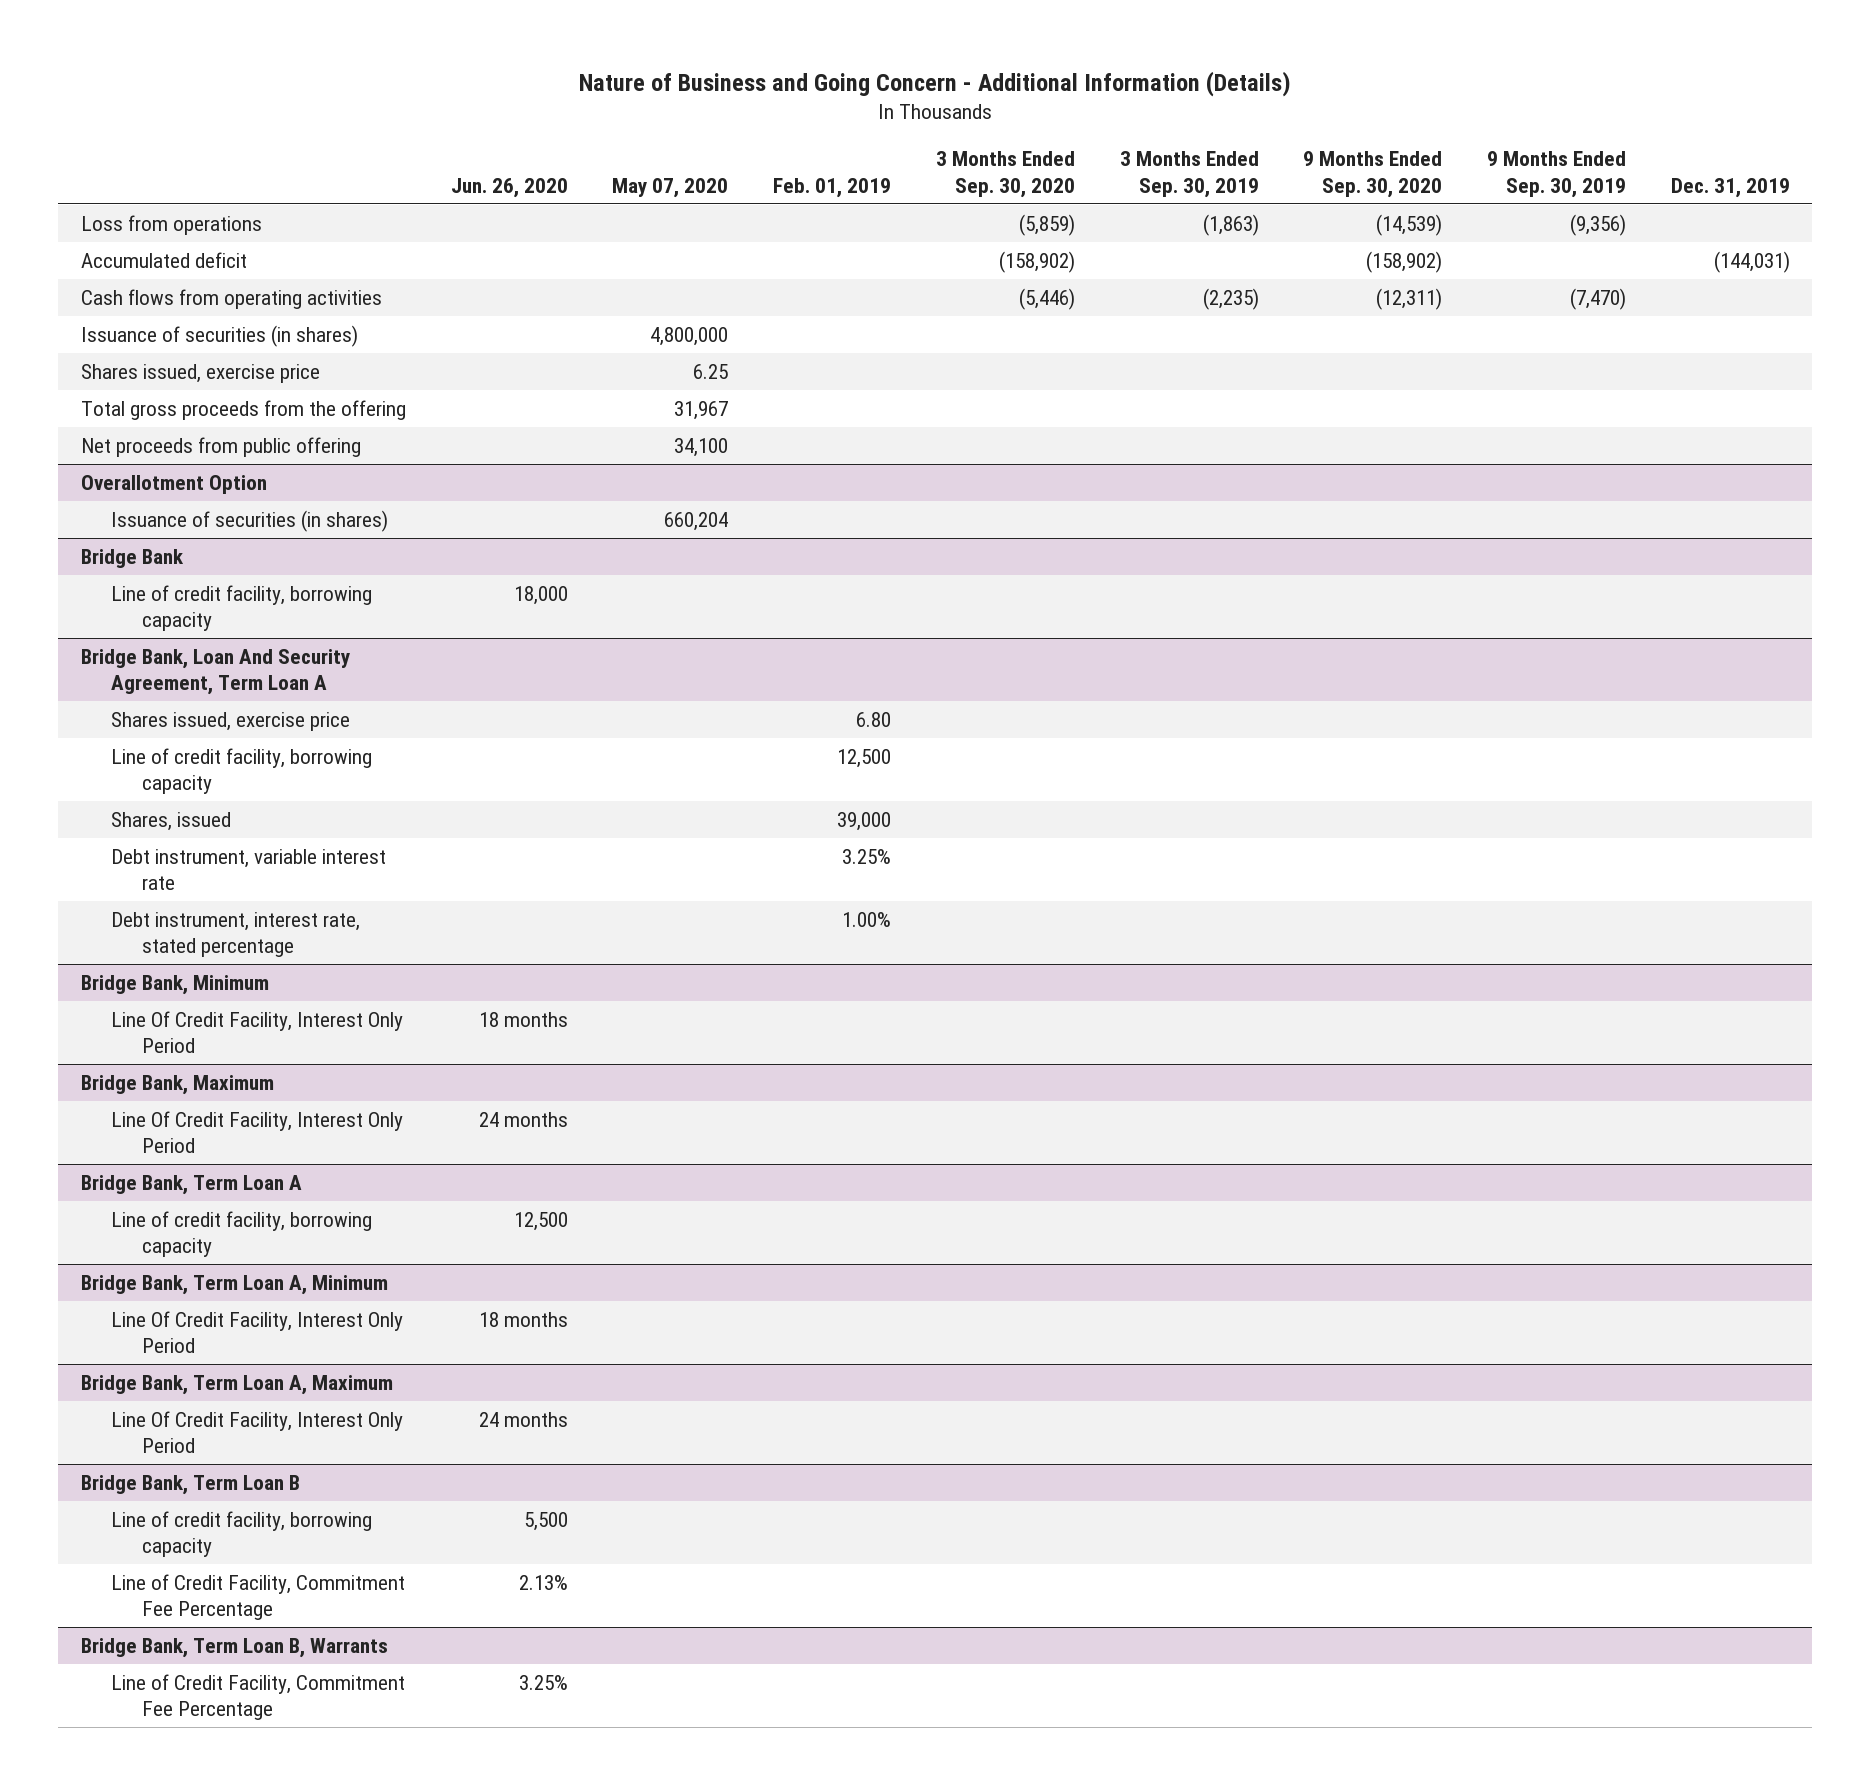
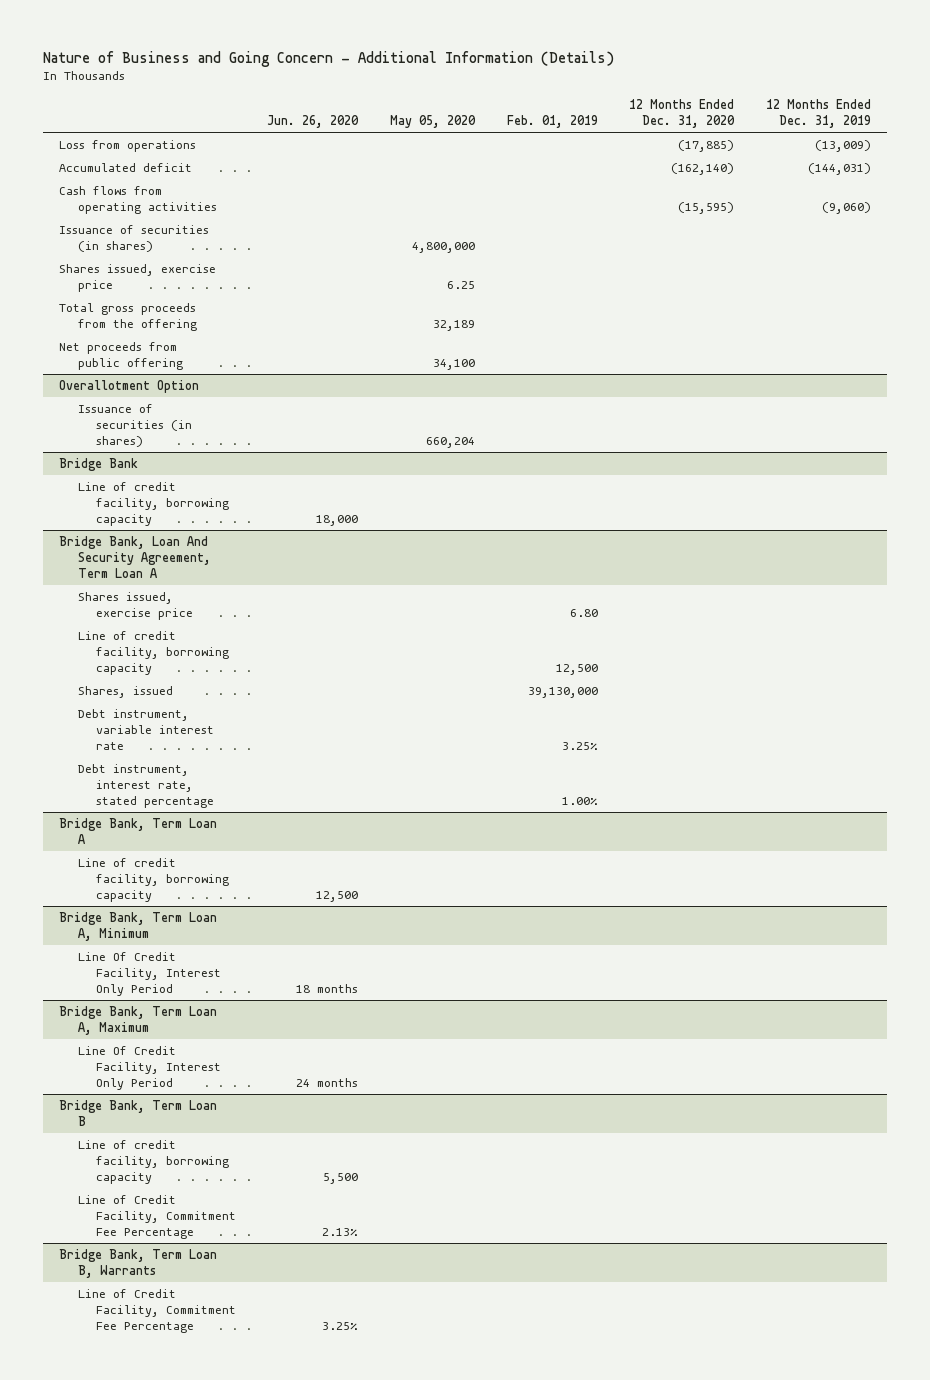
[612,177,729,198] May 07, 2020 -> none
[935,151,1075,198] 3 Months Ended Sep. 30, 2020 -> none
[1119,151,1259,198] 3 Months Ended Sep. 30, 2019 -> none
[1303,151,1443,198] 9 Months Ended Sep. 30, 2020 -> none
[1487,151,1627,198] 9 Months Ended Sep. 30, 2019 -> none
[1670,177,1790,198] Dec. 31, 2019 -> none
none -> [390,115,477,129] May 05, 2020
none -> [629,99,736,129] 12 Months Ended Dec. 31, 2020
none -> [765,99,871,129] 12 Months Ended Dec. 31, 2019
[837,811,892,831] 39,000 -> [527,686,598,698] 39,130,000
[80,974,269,995] Bridge Bank, Minimum -> none
[111,1010,404,1054] Line Of Credit Facility, Interest Only Period -> none
[80,1074,274,1095] Bridge Bank, Maximum -> none
[111,1110,404,1154] Line Of Credit Facility, Interest Only Period -> none

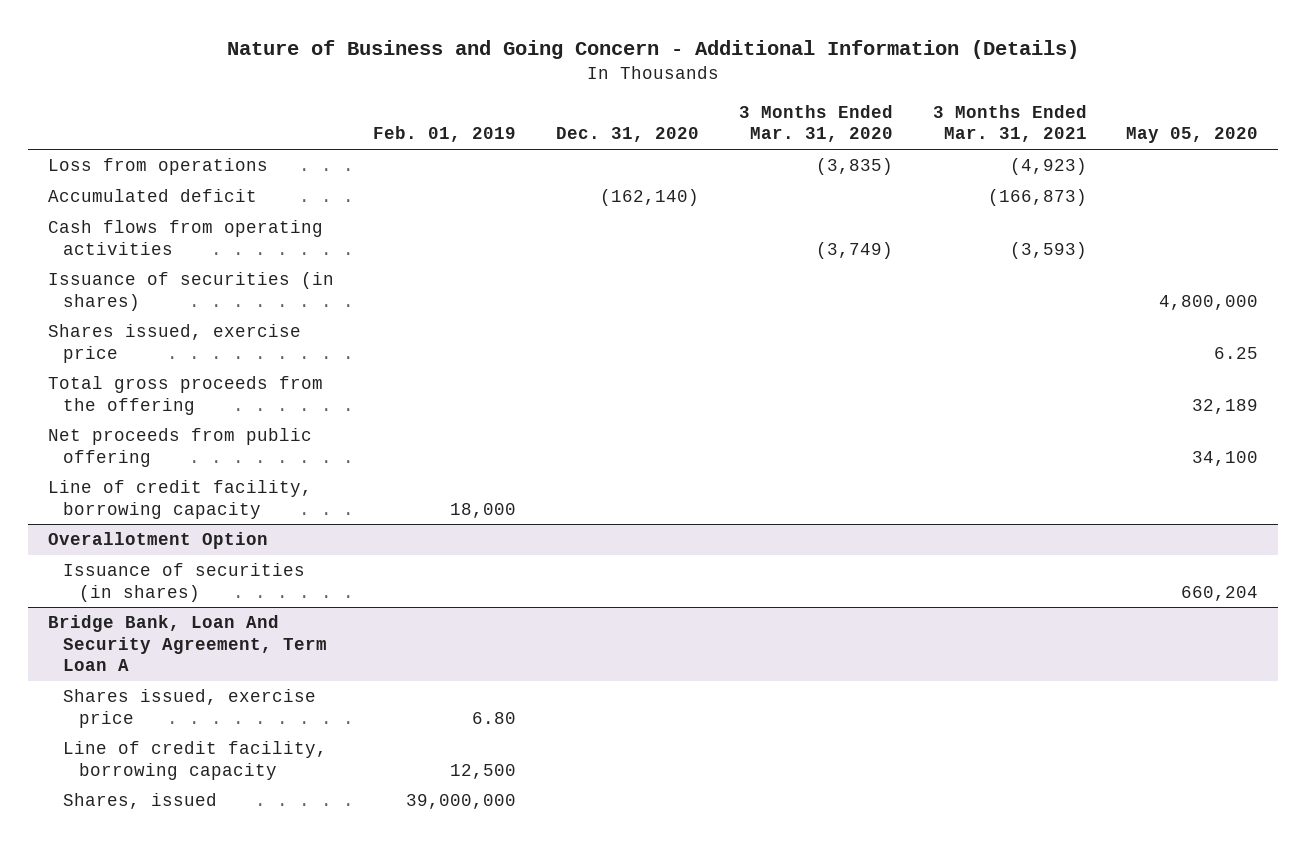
[267,115,360,129] Jun. 26, 2020 -> none
[629,99,736,129] 12 Months Ended Dec. 31, 2020 -> none
[765,99,871,129] 12 Months Ended Dec. 31, 2019 -> none
none -> [556,127,700,143] Dec. 31, 2020
none -> [738,105,893,143] 3 Months Ended Mar. 31, 2020
none -> [932,105,1087,143] 3 Months Ended Mar. 31, 2021
none -> [47,480,312,519] Line of credit facility, borrowing capacity
[59,457,139,471] Bridge Bank -> none
[77,481,229,526] Line of credit facility, borrowing capacity -> none
[77,708,214,750] Debt instrument, variable interest rate -> none
[77,763,214,808] Debt instrument, interest rate, stated percentage -> none
[59,817,218,844] Bridge Bank, Term Loan A -> none
[77,857,229,902] Line of credit facility, borrowing capacity -> none
[59,911,218,941] Bridge Bank, Term Loan A, Minimum -> none
[77,951,221,996] Line Of Credit Facility, Interest Only Period -> none
[59,1005,218,1035] Bridge Bank, Term Loan A, Maximum -> none
[77,1045,221,1090] Line Of Credit Facility, Interest Only Period -> none
[59,1099,218,1126] Bridge Bank, Term Loan B -> none
[77,1139,229,1184] Line of credit facility, borrowing capacity -> none
[77,1194,236,1239] Line of Credit Facility, Commitment Fee Percentage -> none
[59,1248,218,1278] Bridge Bank, Term Loan B, Warrants -> none
[77,1288,236,1333] Line of Credit Facility, Commitment Fee Percentage -> none
[527,686,598,698] 39,130,000 -> [406,794,517,810] 39,000,000

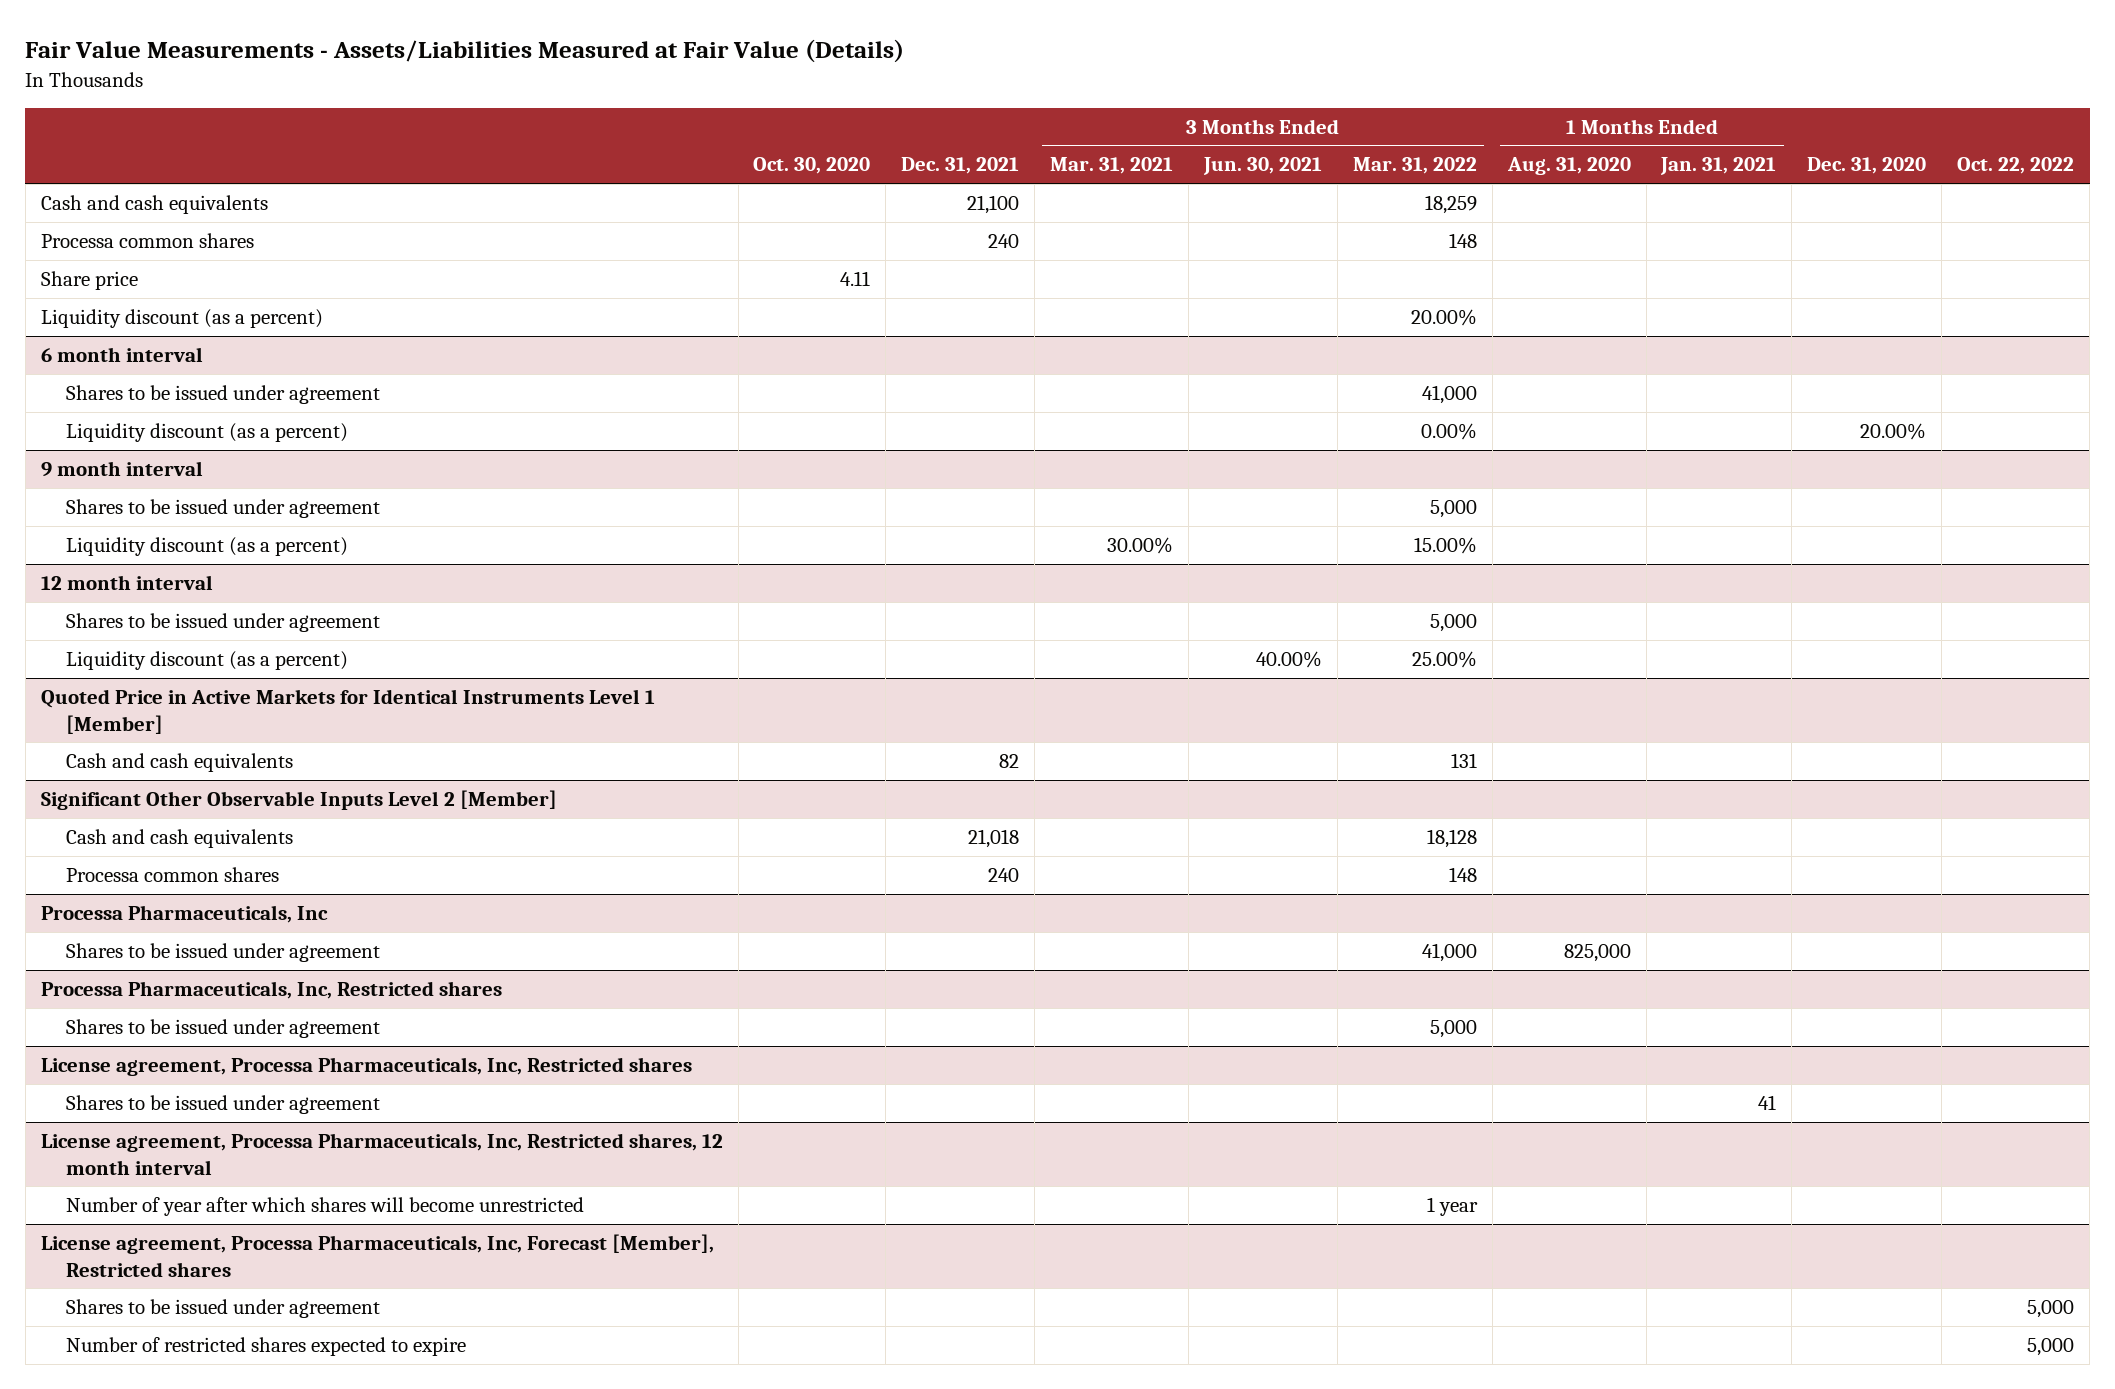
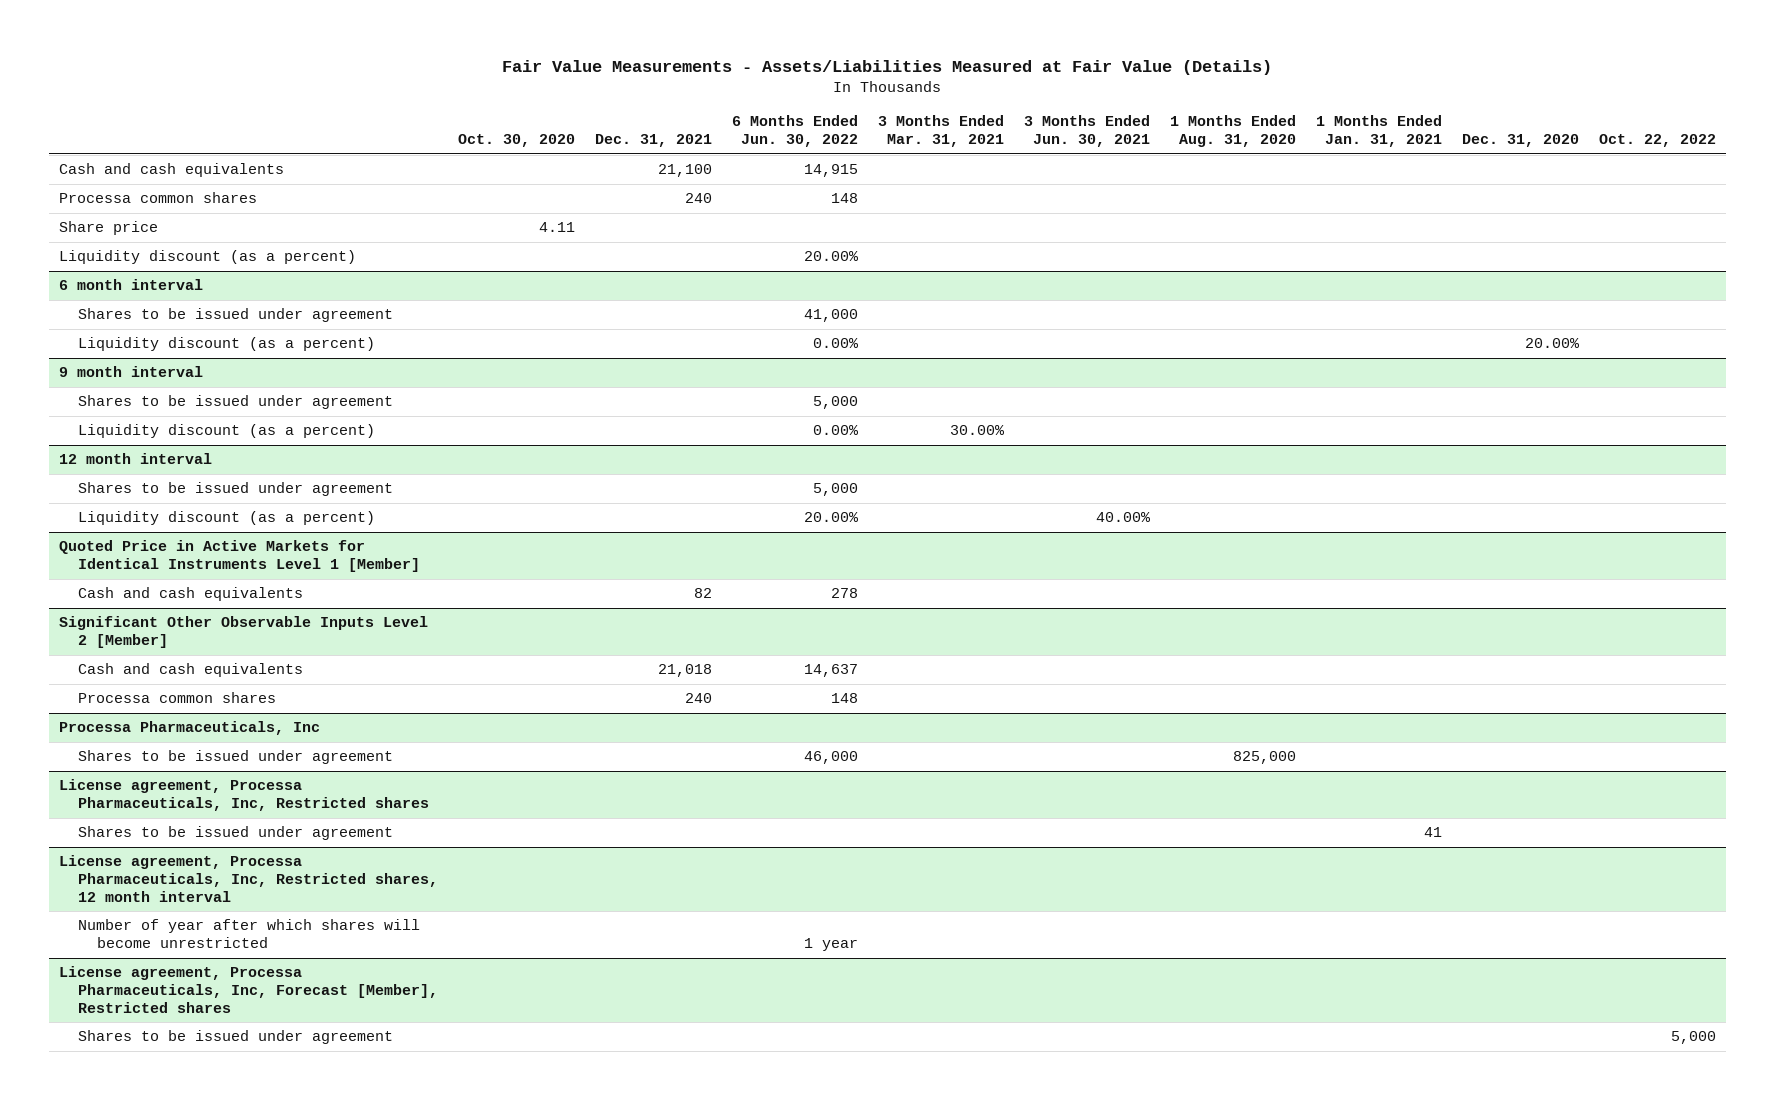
[1352,157,1477,175] Mar. 31, 2022 -> none
none -> [731,115,858,148] 6 Months Ended Jun. 30, 2022
[40,980,502,999] Processa Pharmaceuticals, Inc, Restricted shares -> none
[65,1018,380,1038] Shares to be issued under agreement -> none
[65,1336,466,1356] Number of restricted shares expected to expire -> none

